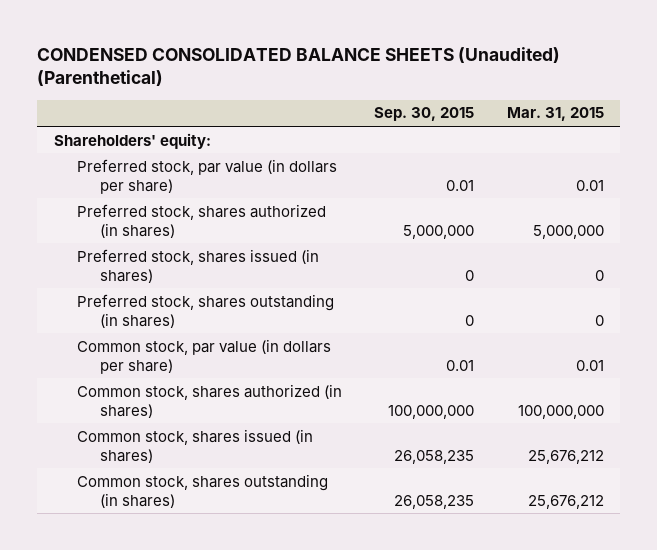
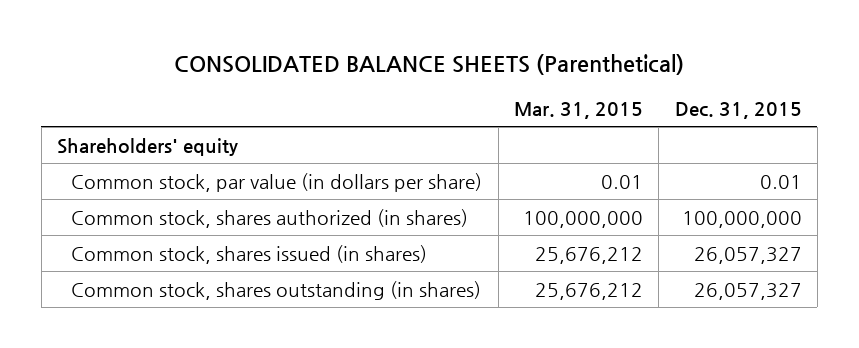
[37,46,561,87] CONDENSED CONSOLIDATED BALANCE SHEETS (Unaudited) (Parenthetical) -> [174,53,685,75] CONSOLIDATED BALANCE SHEETS (Parenthetical)
[374,107,475,122] Sep. 30, 2015 -> none
none -> [674,101,802,119] Dec. 31, 2015
[77,158,338,194] Preferred stock, par value (in dollars per share) -> none
[77,203,327,238] Preferred stock, shares authorized (in shares) -> none
[77,248,320,283] Preferred stock, shares issued (in shares) -> none
[77,293,335,328] Preferred stock, shares outstanding (in shares) -> none
[53,132,211,149] Shareholders' equity: -> [57,137,239,156] Shareholders' equity

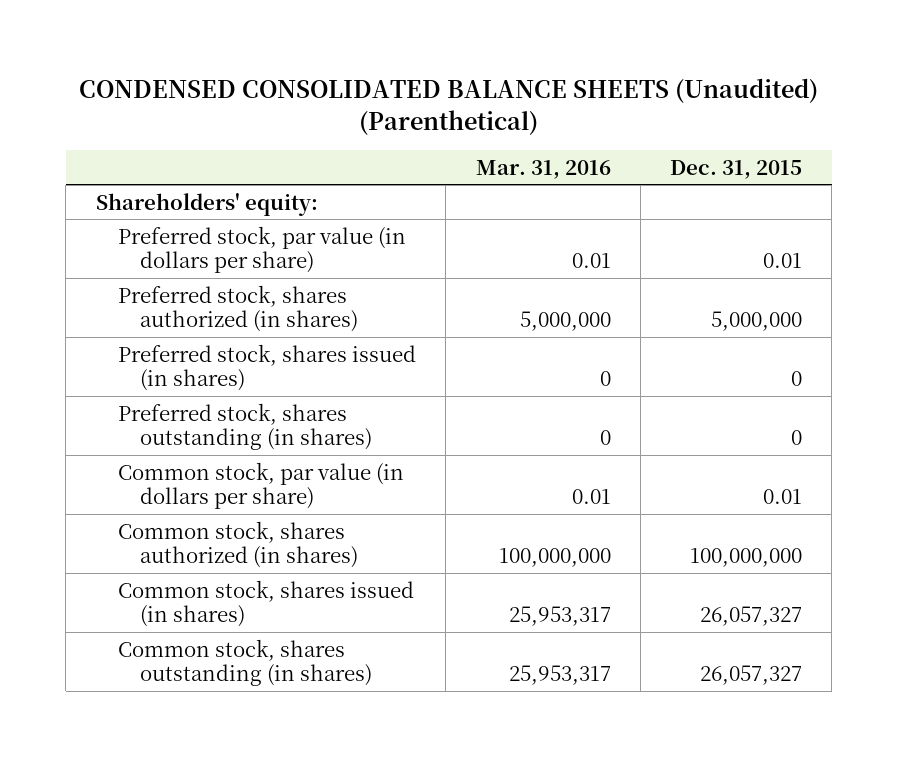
[174,53,685,75] CONSOLIDATED BALANCE SHEETS (Parenthetical) -> [78,77,818,135] CONDENSED CONSOLIDATED BALANCE SHEETS (Unaudited) (Parenthetical)
[513,101,643,119] Mar. 31, 2015 -> none
none -> [475,159,611,179] Mar. 31, 2016
[57,137,239,156] Shareholders' equity -> [95,192,318,216] Shareholders' equity:
none -> [118,225,407,274] Preferred stock, par value (in dollars per share)
none -> [118,284,359,333] Preferred stock, shares authorized (in shares)
none -> [118,343,417,392] Preferred stock, shares issued (in shares)
none -> [118,402,373,451] Preferred stock, shares outstanding (in shares)

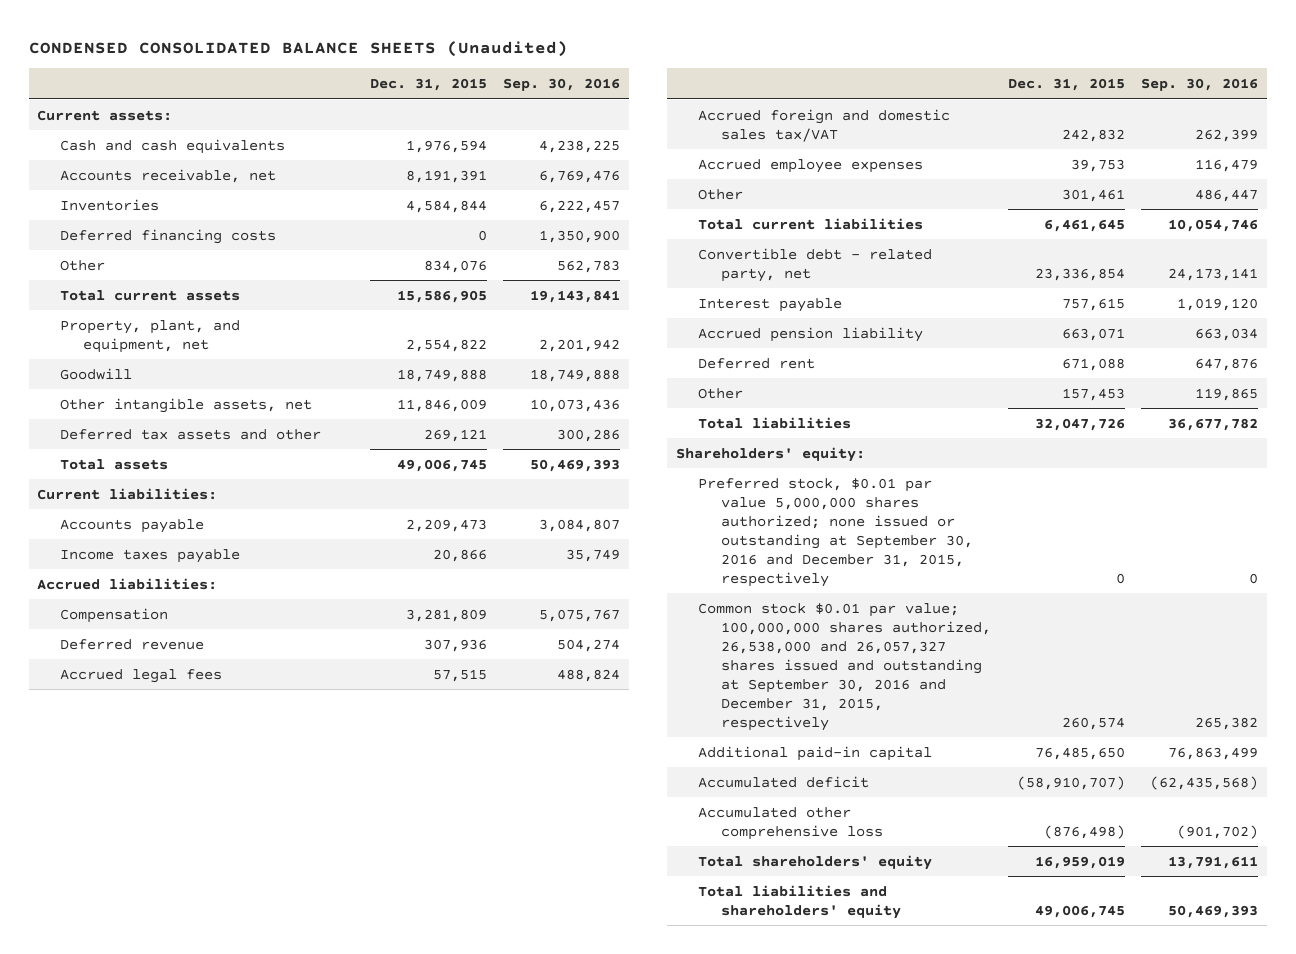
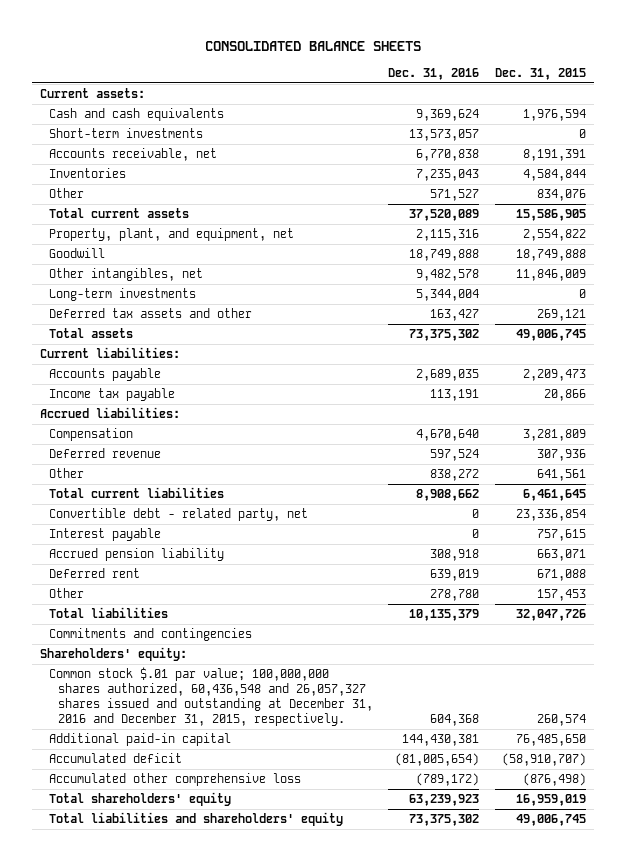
[29,41,569,58] CONDENSED CONSOLIDATED BALANCE SHEETS (Unaudited) -> [204,40,421,51] CONSOLIDATED BALANCE SHEETS
[503,78,621,92] Sep. 30, 2016 -> none
none -> [388,68,480,81] Dec. 31, 2016
none -> [48,128,203,139] Short-term investments
[60,228,277,244] Deferred financing costs -> none
[60,397,313,413] Other intangible assets, net -> [48,268,203,282] Other intangibles, net
none -> [48,288,196,302] Long-term investments
[60,548,241,563] Income taxes payable -> [48,388,175,402] Income tax payable
[60,668,223,683] Accrued legal fees -> none
[698,108,951,142] Accrued foreign and domestic sales tax/VAT -> none
[698,158,924,173] Accrued employee expenses -> none
[1061,188,1125,202] 301,461 -> [536,469,586,482] 641,561
none -> [48,628,252,642] Commitments and contingencies
[698,477,973,587] Preferred stock, $0.01 par value 5,000,000 shares authorized; none issued or outstanding at September 30, 2016 and December 31, 2015, respectively -> none
[698,602,991,731] Common stock $0.01 par value; 100,000,000 shares authorized, 26,538,000 and 26,057,327 shares issued and outstanding at September 30, 2016 and December 31, 2015, respectively -> [48,667,373,727] Common stock $.01 par value; 100,000,000 shares authorized, 60,436,548 and 26,057,327 shares issued and outstanding at December 31, 2016 and December 31, 2015, respectively.

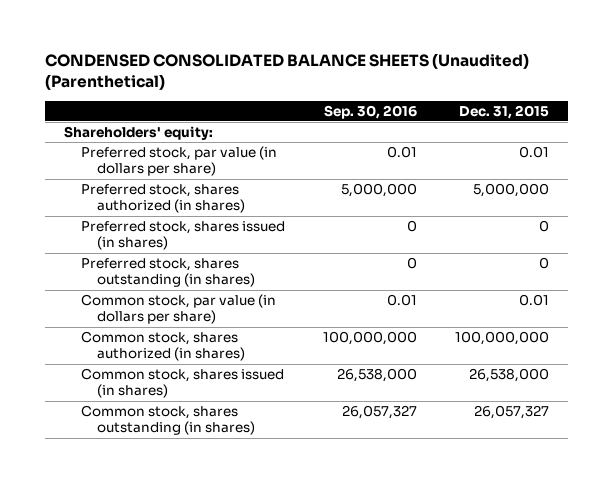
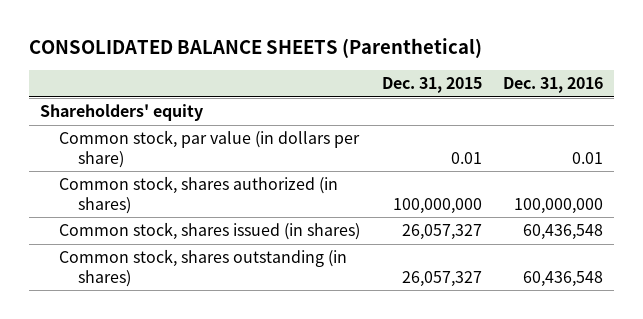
[45,53,530,91] CONDENSED CONSOLIDATED BALANCE SHEETS (Unaudited) (Parenthetical) -> [28,37,482,58] CONSOLIDATED BALANCE SHEETS (Parenthetical)
[323,104,417,119] Sep. 30, 2016 -> none
none -> [503,77,604,94] Dec. 31, 2016
[80,145,277,177] Preferred stock, par value (in dollars per share) -> none
[80,183,245,214] Preferred stock, shares authorized (in shares) -> none
[80,220,285,251] Preferred stock, shares issued (in shares) -> none
[80,257,255,288] Preferred stock, shares outstanding (in shares) -> none
[64,125,214,140] Shareholders' equity: -> [39,104,203,122] Shareholders' equity
[468,367,549,382] 26,538,000 -> [401,224,482,241] 26,057,327

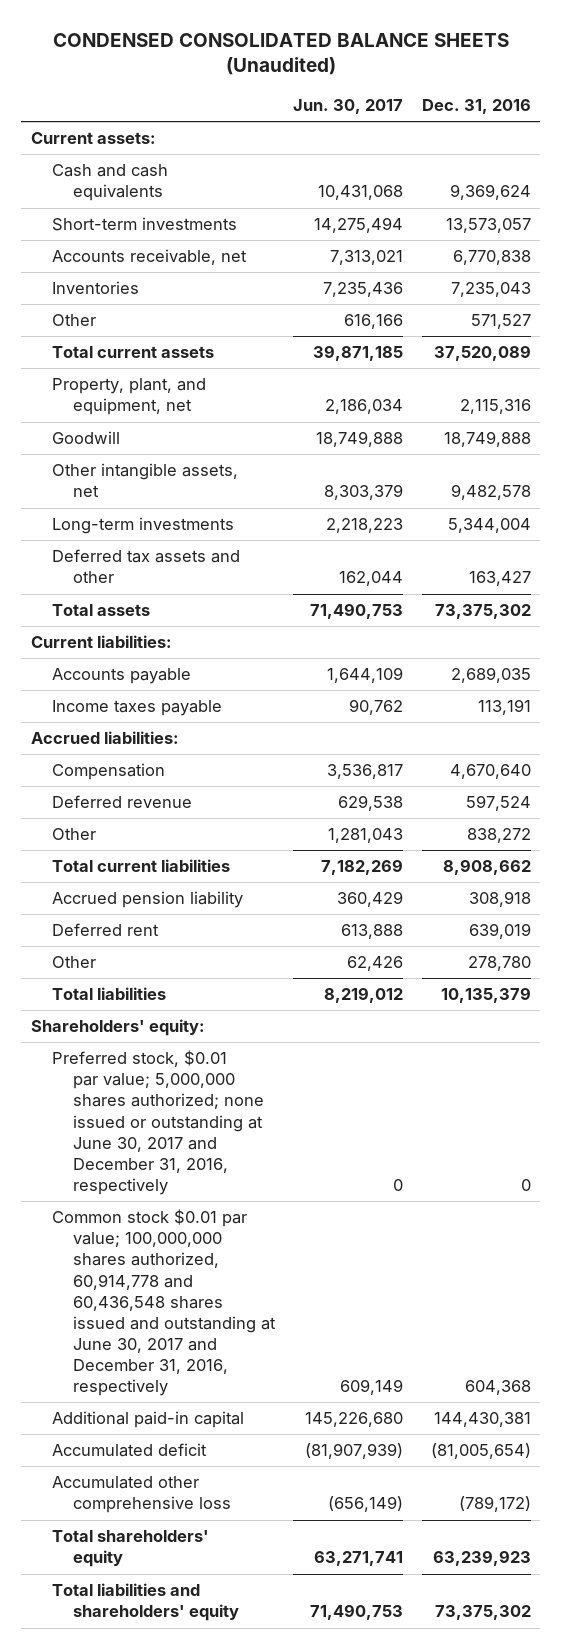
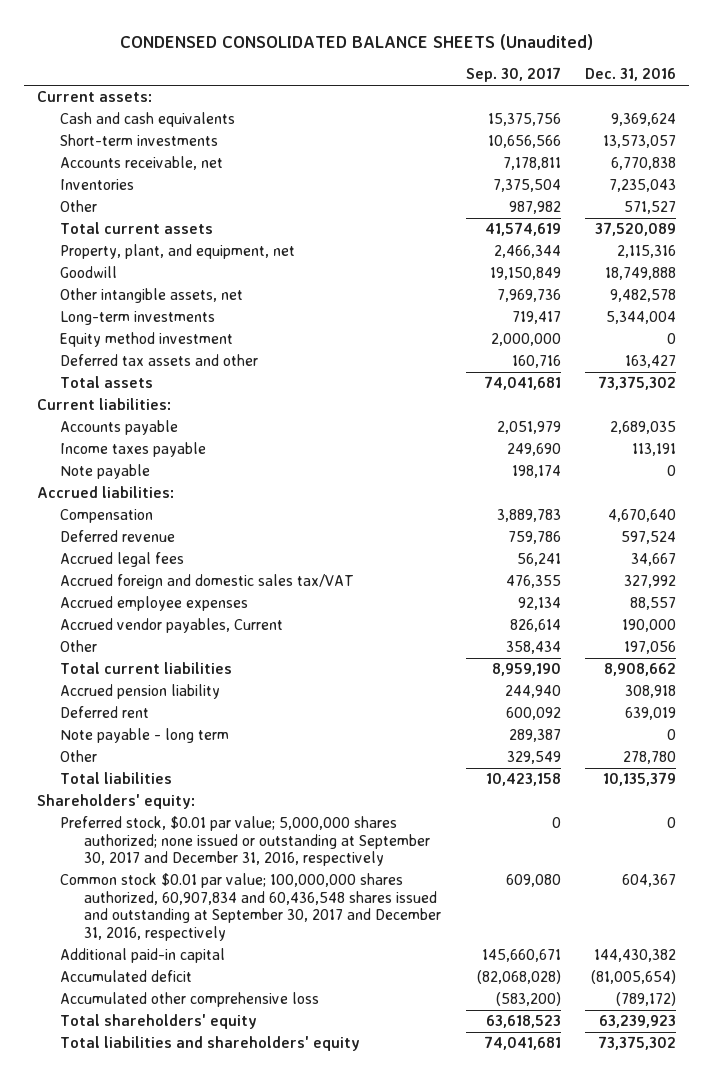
[293,99,404,115] Jun. 30, 2017 -> none
none -> [465,67,561,83] Sep. 30, 2017
none -> [60,332,234,348] Equity method investment
none -> [60,464,151,480] Note payable
none -> [60,552,185,568] Accrued legal fees
none -> [60,574,355,590] Accrued foreign and domestic sales tax/VAT
none -> [60,596,249,612] Accrued employee expenses
none -> [60,618,284,634] Accrued vendor payables, Current
[466,828,531,844] 838,272 -> [624,641,677,655] 197,056
none -> [60,728,230,744] Note payable - long term
[51,1050,264,1195] Preferred stock, $0.01 par value; 5,000,000 shares authorized; none issued or outstanding at June 30, 2017 and December 31, 2016, respectively -> [60,816,430,867] Preferred stock, $0.01 par value; 5,000,000 shares authorized; none issued or outstanding at September 30, 2017 and December 31, 2016, respectively
[51,1209,276,1397] Common stock $0.01 par value; 100,000,000 shares authorized, 60,914,778 and 60,436,548 shares issued and outstanding at June 30, 2017 and December 31, 2016, respectively -> [60,873,441,942] Common stock $0.01 par value; 100,000,000 shares authorized, 60,907,834 and 60,436,548 shares issued and outstanding at September 30, 2017 and December 31, 2016, respectively
[464,1380,531,1396] 604,368 -> [622,874,677,888] 604,367
[433,1412,531,1428] 144,430,381 -> [594,949,677,963] 144,430,382

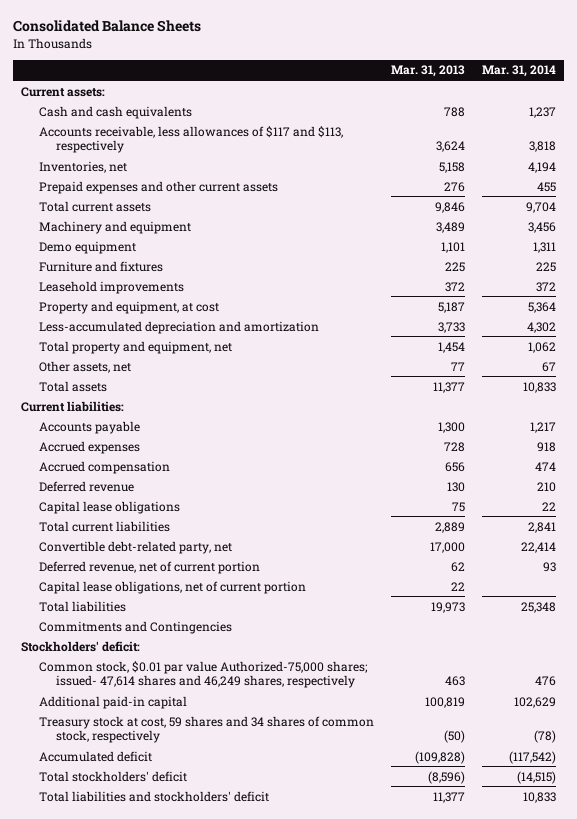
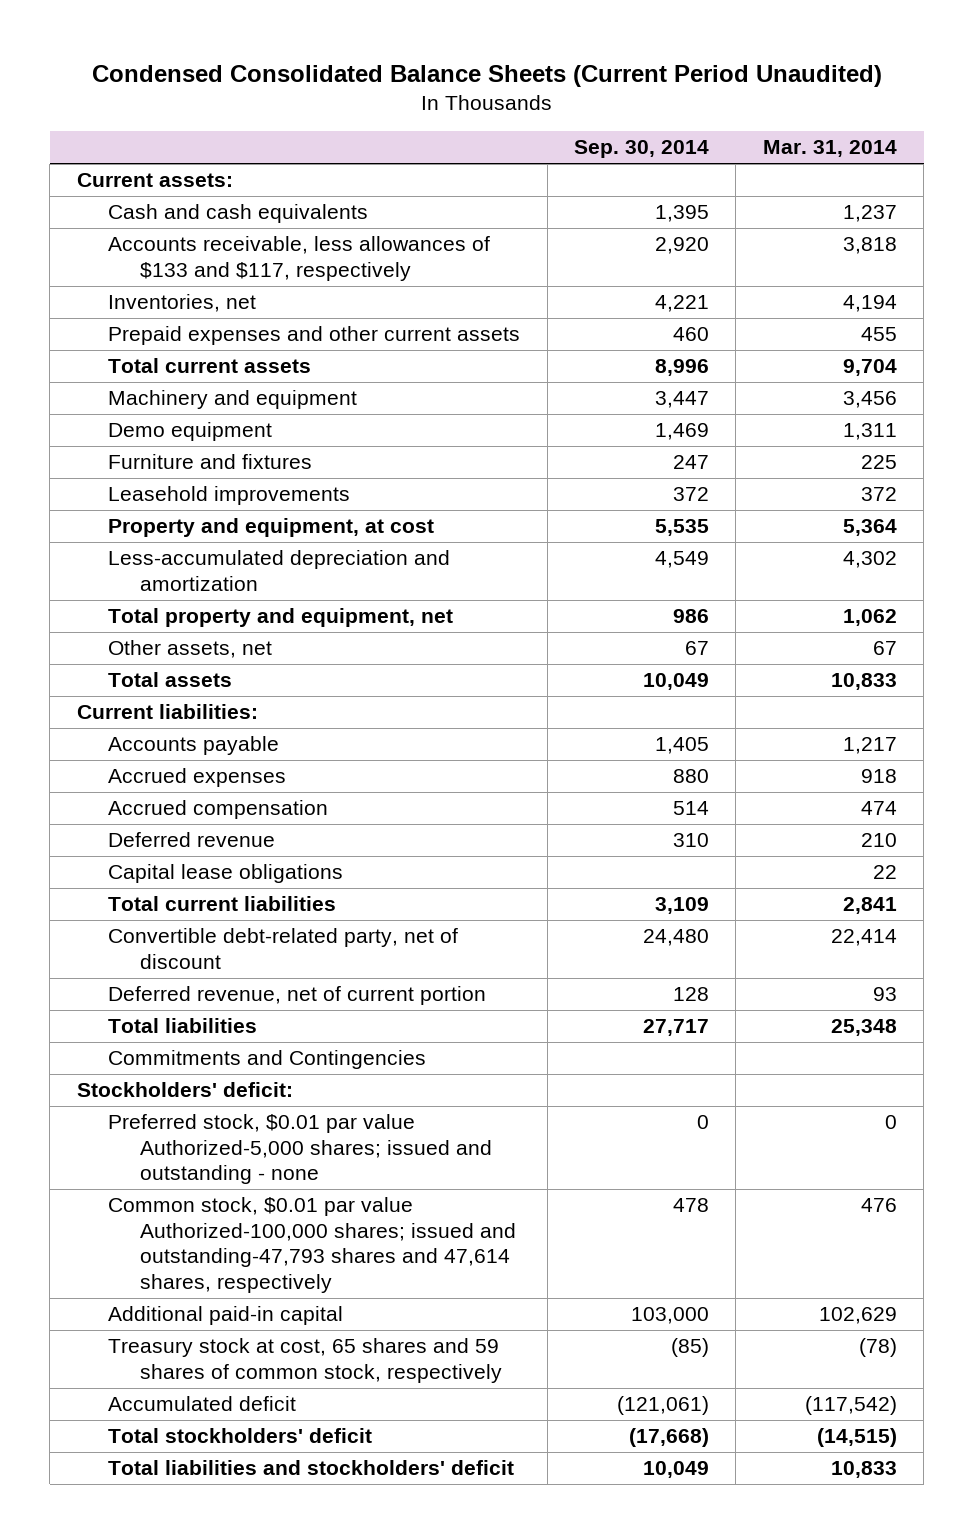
[12,20,201,33] Consolidated Balance Sheets -> [91,65,882,88] Condensed Consolidated Balance Sheets (Current Period Unaudited)
[390,65,465,78] Mar. 31, 2013 -> none
none -> [574,140,710,159] Sep. 30, 2014
[38,125,343,153] Accounts receivable, less allowances of $117 and $113, respectively -> [108,236,491,281] Accounts receivable, less allowances of $133 and $117, respectively
[38,540,232,554] Convertible debt-related party, net -> [108,928,459,969] Convertible debt-related party, net of discount
[38,580,306,594] Capital lease obligations, net of current portion -> none
none -> [108,1114,492,1185] Preferred stock, $0.01 par value Authorized-5,000 shares; issued and outstanding - none
[38,660,368,688] Common stock, $0.01 par value Authorized-75,000 shares; issued- 47,614 shares and 46,249 shares, respectively -> [108,1197,516,1293] Common stock, $0.01 par value Authorized-100,000 shares; issued and outstanding-47,793 shares and 47,614 shares, respectively
[38,715,374,743] Treasury stock at cost, 59 shares and 34 shares of common stock, respectively -> [108,1338,502,1383] Treasury stock at cost, 65 shares and 59 shares of common stock, respectively

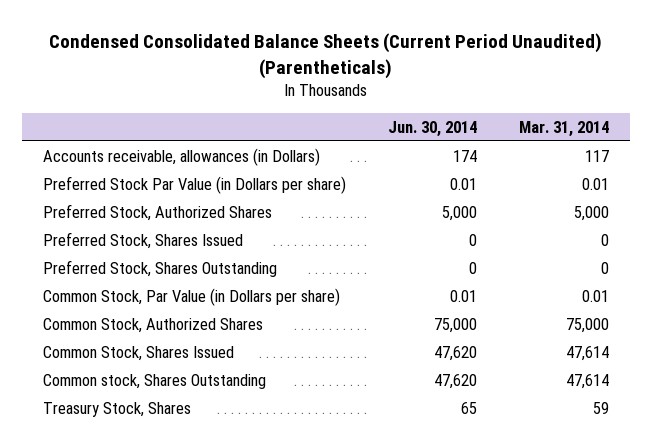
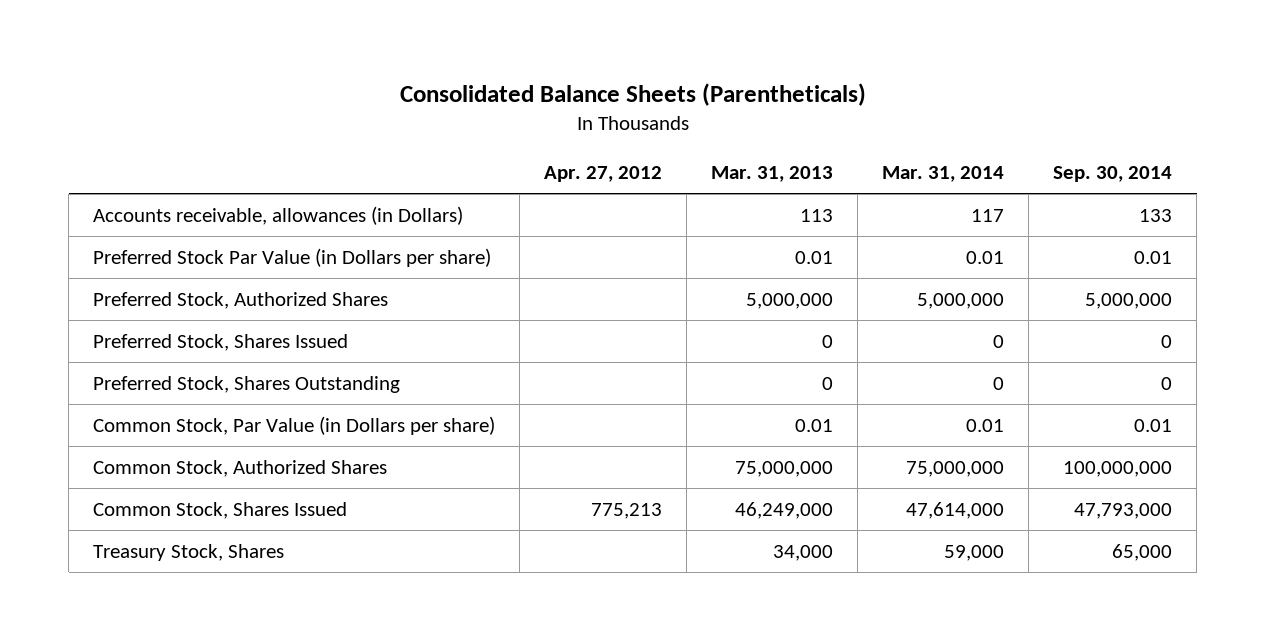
[48,32,602,79] Condensed Consolidated Balance Sheets (Current Period Unaudited) (Parentheticals) -> [399,82,866,106] Consolidated Balance Sheets (Parentheticals)
[387,120,477,137] Jun. 30, 2014 -> none
none -> [544,166,663,183] Apr. 27, 2012
none -> [711,166,834,183] Mar. 31, 2013
none -> [1053,166,1173,183] Sep. 30, 2014
[573,205,609,221] 5,000 -> [917,292,1005,309] 5,000,000
[42,373,266,389] Common stock, Shares Outstanding -> none
[565,317,609,333] 75,000 -> [906,460,1005,477] 75,000,000
[565,345,609,361] 47,614 -> [906,501,1005,519] 47,614,000
[592,401,609,414] 59 -> [944,544,1005,561] 59,000

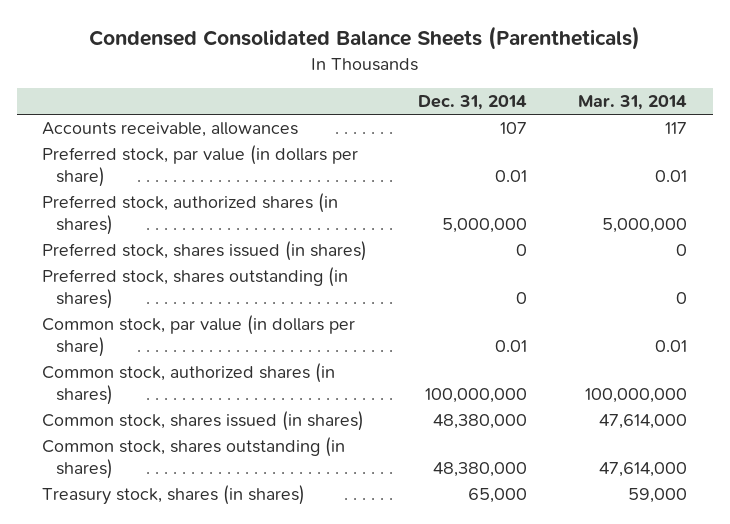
[399,82,866,106] Consolidated Balance Sheets (Parentheticals) -> [88,26,640,51] Condensed Consolidated Balance Sheets (Parentheticals)
[544,166,663,183] Apr. 27, 2012 -> none
[711,166,834,183] Mar. 31, 2013 -> none
[1053,166,1173,183] Sep. 30, 2014 -> none
none -> [418,95,528,111] Dec. 31, 2014
[93,205,464,225] Accounts receivable, allowances (in Dollars) -> [42,122,299,138] Accounts receivable, allowances
[93,247,492,267] Preferred Stock Par Value (in Dollars per share) -> [42,145,359,187] Preferred stock, par value (in dollars per share)
[93,291,389,309] Preferred Stock, Authorized Shares -> [42,193,339,235] Preferred stock, authorized shares (in shares)
[93,333,349,351] Preferred Stock, Shares Issued -> [42,241,368,262] Preferred stock, shares issued (in shares)
[93,375,401,393] Preferred Stock, Shares Outstanding -> [42,267,349,309] Preferred stock, shares outstanding (in shares)
[93,415,496,435] Common Stock, Par Value (in Dollars per share) -> [42,315,356,357] Common stock, par value (in dollars per share)
[93,459,388,477] Common Stock, Authorized Shares -> [42,363,336,405] Common stock, authorized shares (in shares)
[906,460,1005,477] 75,000,000 -> [585,387,688,403] 100,000,000
[93,501,348,519] Common Stock, Shares Issued -> [42,411,365,432] Common stock, shares issued (in shares)
none -> [42,437,346,479] Common stock, shares outstanding (in shares)
[93,543,285,561] Treasury Stock, Shares -> [42,485,306,506] Treasury stock, shares (in shares)

